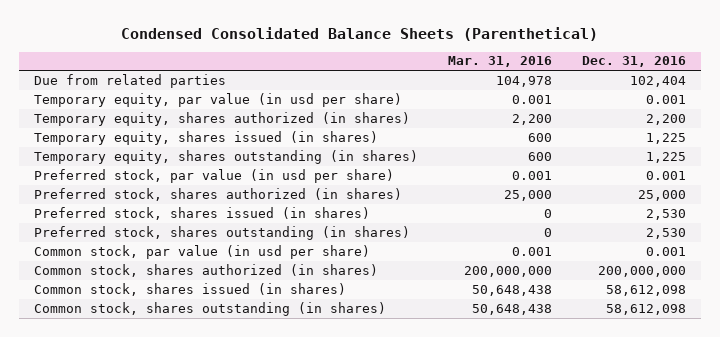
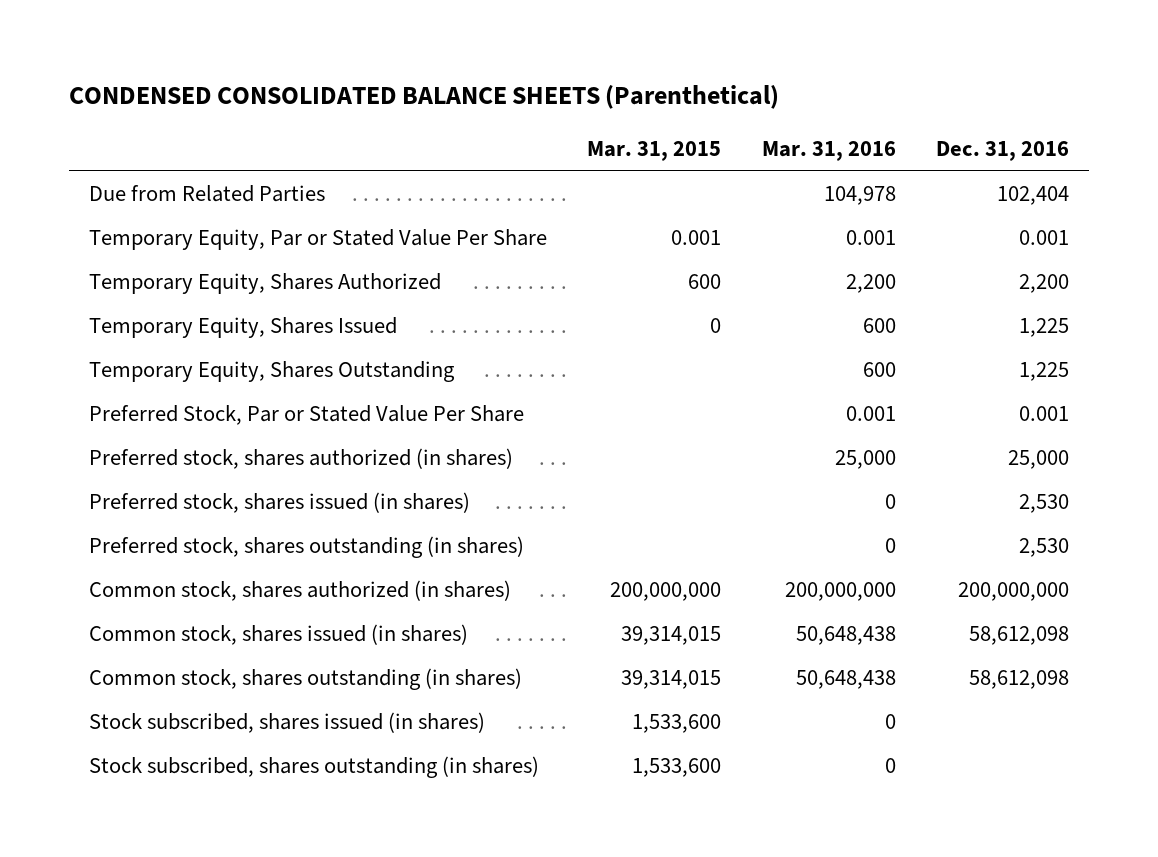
[121,26,599,41] Condensed Consolidated Balance Sheets (Parenthetical) -> [69,85,780,110] CONDENSED CONSOLIDATED BALANCE SHEETS (Parenthetical)
none -> [587,141,722,162] Mar. 31, 2015
[34,73,227,88] Due from related parties -> [89,185,326,203] Due from Related Parties
[34,92,403,107] Temporary equity, par value (in usd per share) -> [89,229,548,251] Temporary Equity, Par or Stated Value Per Share
[34,111,411,126] Temporary equity, shares authorized (in shares) -> [89,273,442,295] Temporary Equity, Shares Authorized
[34,130,379,145] Temporary equity, shares issued (in shares) -> [89,317,398,339] Temporary Equity, Shares Issued
[34,149,419,164] Temporary equity, shares outstanding (in shares) -> [89,361,456,383] Temporary Equity, Shares Outstanding
[34,168,395,183] Preferred stock, par value (in usd per share) -> [89,405,525,426] Preferred Stock, Par or Stated Value Per Share
[34,244,371,259] Common stock, par value (in usd per share) -> none
none -> [89,712,486,734] Stock subscribed, shares issued (in shares)
none -> [89,756,540,779] Stock subscribed, shares outstanding (in shares)

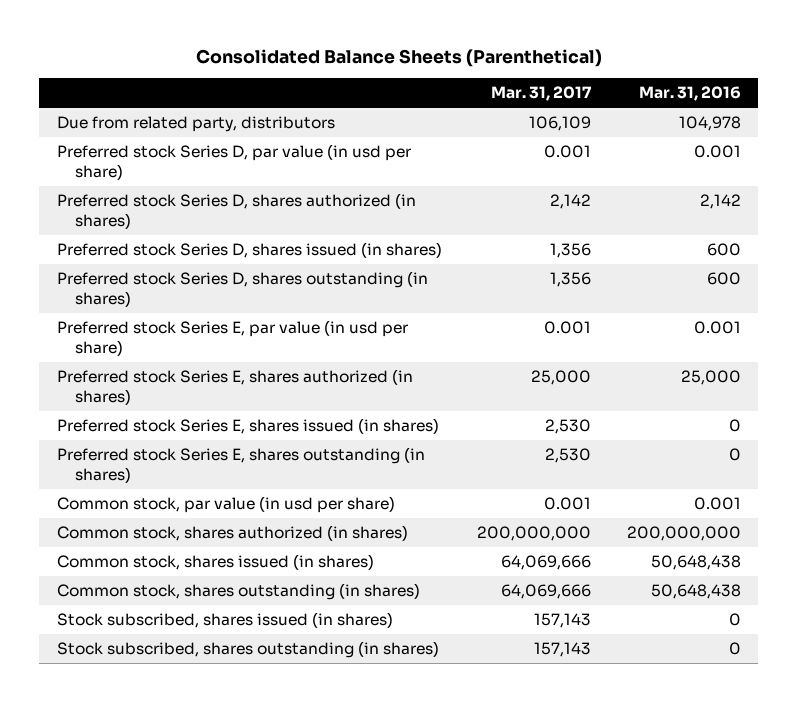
[69,85,780,110] CONDENSED CONSOLIDATED BALANCE SHEETS (Parenthetical) -> [195,48,602,67] Consolidated Balance Sheets (Parenthetical)
[587,141,722,162] Mar. 31, 2015 -> none
[935,141,1069,162] Dec. 31, 2016 -> none
none -> [491,86,593,102] Mar. 31, 2017
[89,185,326,203] Due from Related Parties -> [56,116,335,133] Due from related party, distributors
[89,229,548,251] Temporary Equity, Par or Stated Value Per Share -> [56,144,411,180] Preferred stock Series D, par value (in usd per share)
[89,273,442,295] Temporary Equity, Shares Authorized -> [56,193,416,229] Preferred stock Series D, shares authorized (in shares)
[845,274,896,294] 2,200 -> [699,194,741,210] 2,142
[89,317,398,339] Temporary Equity, Shares Issued -> [56,242,442,259] Preferred stock Series D, shares issued (in shares)
[89,361,456,383] Temporary Equity, Shares Outstanding -> [56,271,428,307] Preferred stock Series D, shares outstanding (in shares)
[89,405,525,426] Preferred Stock, Par or Stated Value Per Share -> [56,320,408,356] Preferred stock Series E, par value (in usd per share)
[89,448,514,470] Preferred stock, shares authorized (in shares) -> [56,369,413,405] Preferred stock Series E, shares authorized (in shares)
[89,492,471,514] Preferred stock, shares issued (in shares) -> [56,418,439,435] Preferred stock Series E, shares issued (in shares)
[89,536,525,559] Preferred stock, shares outstanding (in shares) -> [56,447,425,483] Preferred stock Series E, shares outstanding (in shares)
none -> [56,496,395,514] Common stock, par value (in usd per share)

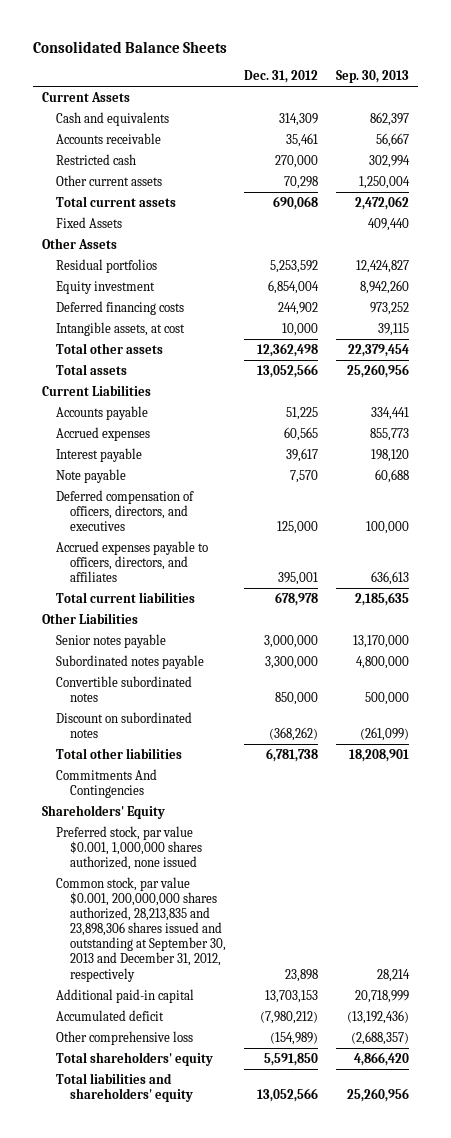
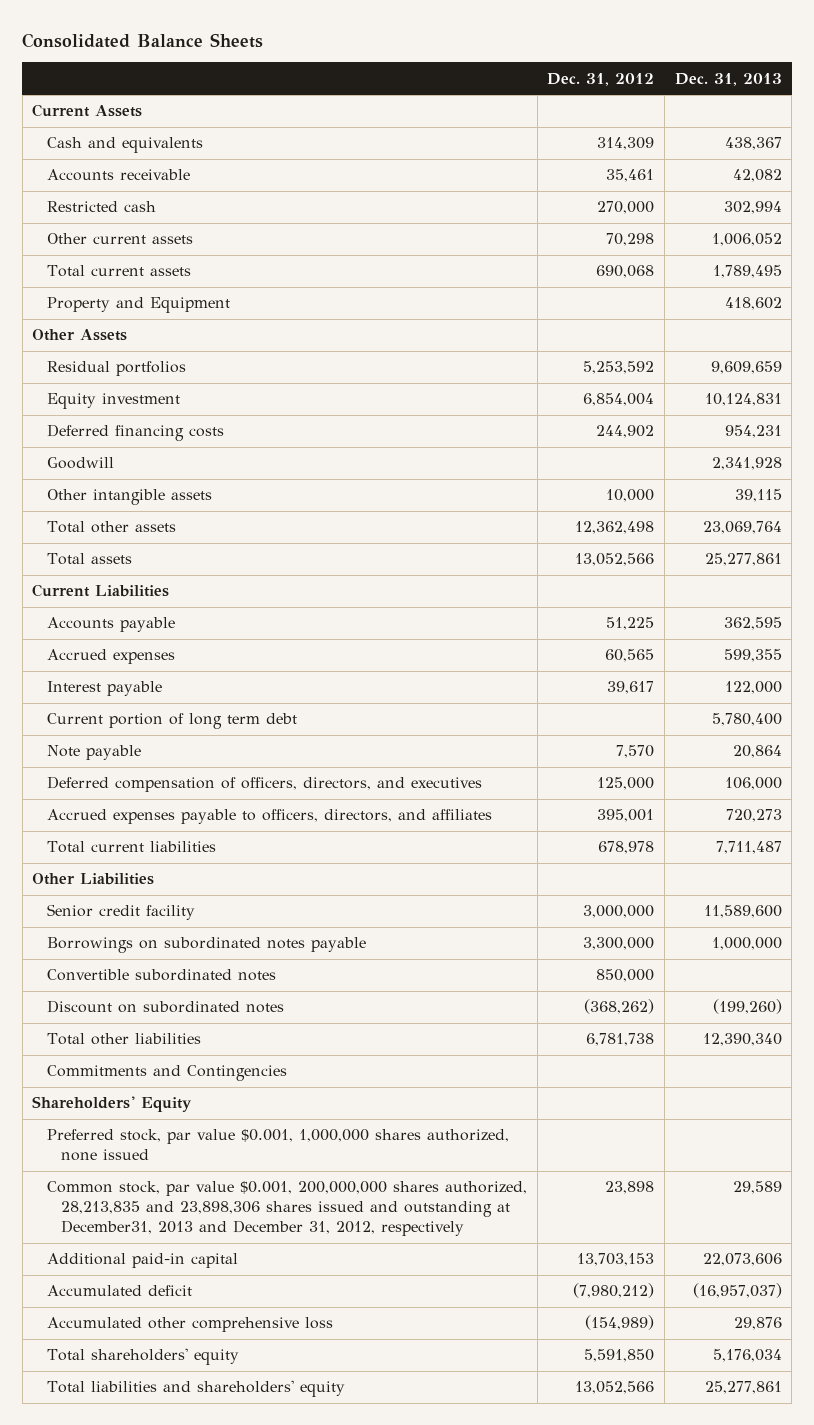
[336,70,410,84] Sep. 30, 2013 -> none
none -> [674,72,782,86] Dec. 31, 2013
[55,216,122,228] Fixed Assets -> [46,297,230,314] Property and Equipment
none -> [46,457,114,470] Goodwill
[55,321,185,336] Intangible assets, at cost -> [46,489,212,506] Other intangible assets
none -> [46,713,297,730] Current portion of long term debt
[55,633,166,648] Senior notes payable -> [46,904,195,921] Senior credit facility
[55,654,204,669] Subordinated notes payable -> [46,937,366,954] Borrowings on subordinated notes payable
[55,768,157,798] Commitments And Contingencies -> [46,1065,287,1082] Commitments and Contingencies
[55,876,227,982] Common stock, par value $0.001, 200,000,000 shares authorized, 28,213,835 and 23,898,306 shares issued and outstanding at September 30, 2013 and December 31, 2012, respectively -> [46,1181,527,1237] Common stock, par value $0.001, 200,000,000 shares authorized, 28,213,835 and 23,898,306 shares issued and outstanding at December31, 2013 and December 31, 2012, respectively
[55,1030,193,1045] Other comprehensive loss -> [46,1317,333,1333] Accumulated other comprehensive loss

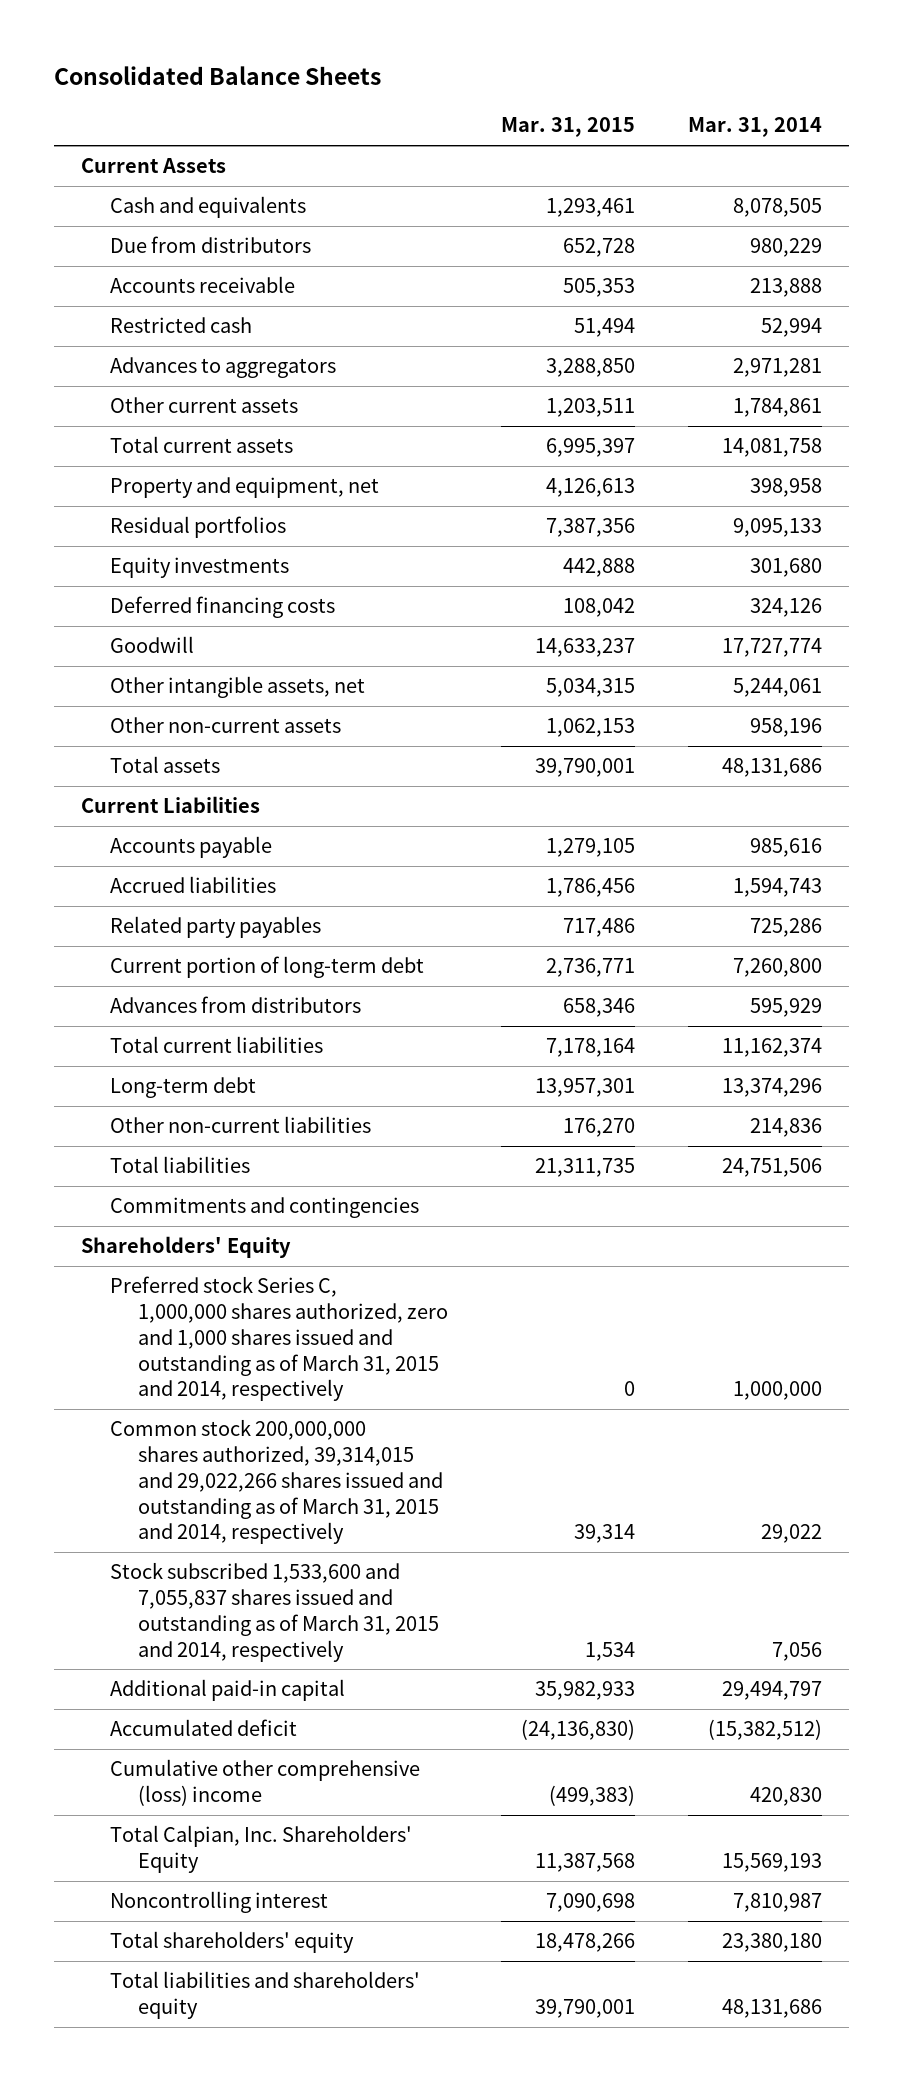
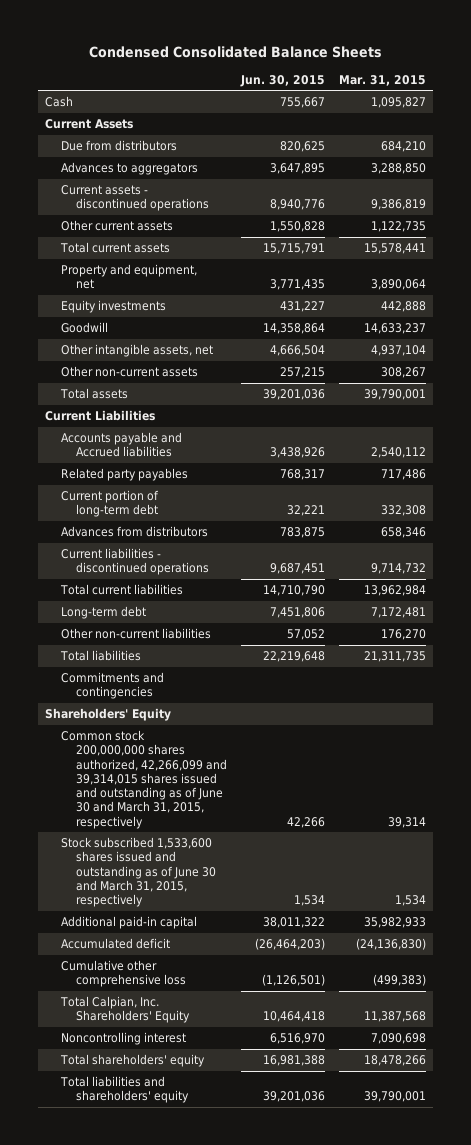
[54,66,382,86] Consolidated Balance Sheets -> [88,45,382,58] Condensed Consolidated Balance Sheets
[688,117,823,138] Mar. 31, 2014 -> none
none -> [240,75,326,88] Jun. 30, 2015
none -> [45,96,74,108] Cash
[109,196,306,219] Cash and equivalents -> none
[109,276,295,294] Accounts receivable -> none
[109,317,252,334] Restricted cash -> none
[563,238,636,258] 652,728 -> [381,141,427,153] 684,210
[109,516,286,539] Residual portfolios -> none
none -> [60,185,210,212] Current assets - discontinued operations
[546,398,636,418] 1,203,511 -> [371,221,427,233] 1,122,735
[546,438,636,458] 6,995,397 -> [364,243,427,255] 15,578,441
[546,478,636,498] 4,126,613 -> [371,279,427,291] 3,890,064
[109,596,335,619] Deferred financing costs -> none
[546,678,636,698] 5,034,315 -> [371,345,427,357] 4,937,104
[546,718,636,738] 1,062,153 -> [381,367,427,379] 308,267
[109,876,276,894] Accrued liabilities -> none
[109,836,272,859] Accounts payable -> [60,432,182,458] Accounts payable and Accrued liabilities
[546,838,636,858] 1,279,105 -> [371,447,427,459] 2,540,112
[546,958,636,978] 2,736,771 -> [381,505,427,517] 332,308
none -> [60,548,210,576] Current liabilities - discontinued operations
[546,1038,636,1058] 7,178,164 -> [364,585,427,597] 13,962,984
[535,1078,636,1098] 13,957,301 -> [371,607,427,619] 7,172,481
[109,1276,449,1402] Preferred stock Series C, 1,000,000 shares authorized, zero and 1,000 shares issued and outstanding as of March 31, 2015 and 2014, respectively -> none
[109,1419,444,1545] Common stock 200,000,000 shares authorized, 39,314,015 and 29,022,266 shares issued and outstanding as of March 31, 2015 and 2014, respectively -> [60,730,228,829] Common stock 200,000,000 shares authorized, 42,266,099 and 39,314,015 shares issued and outstanding as of June 30 and March 31, 2015, respectively
[109,1562,440,1662] Stock subscribed 1,533,600 and 7,055,837 shares issued and outstanding as of March 31, 2015 and 2014, respectively -> [60,837,217,908] Stock subscribed 1,533,600 shares issued and outstanding as of June 30 and March 31, 2015, respectively
[109,1759,420,1807] Cumulative other comprehensive (loss) income -> [60,960,187,988] Cumulative other comprehensive loss

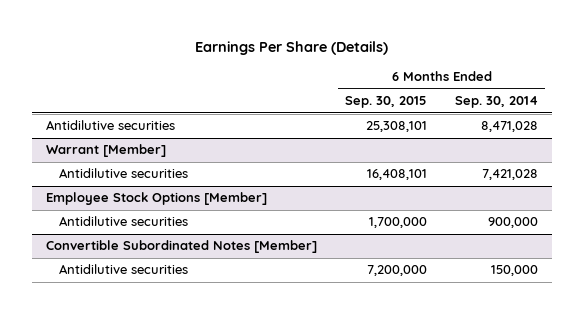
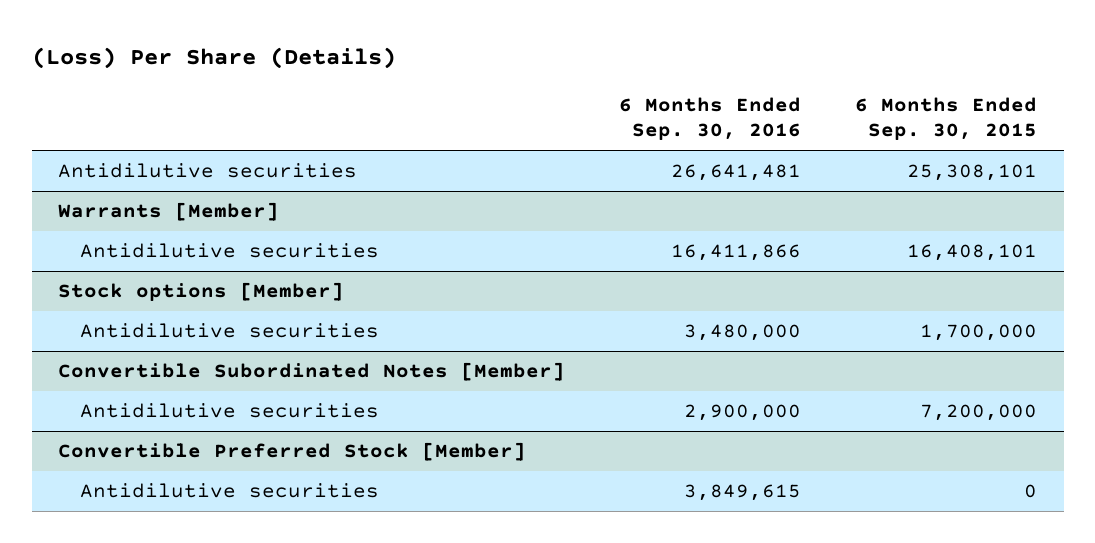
[195,41,389,56] Earnings Per Share (Details) -> [31,46,396,69] (Loss) Per Share (Details)
[455,96,539,109] Sep. 30, 2014 -> none
none -> [619,96,802,140] 6 Months Ended Sep. 30, 2016
[46,144,167,158] Warrant [Member] -> [58,202,280,222] Warrants [Member]
[46,192,268,206] Employee Stock Options [Member] -> [58,282,345,302] Stock options [Member]
none -> [58,442,527,462] Convertible Preferred Stock [Member]
none -> [80,483,380,499] Antidilutive securities

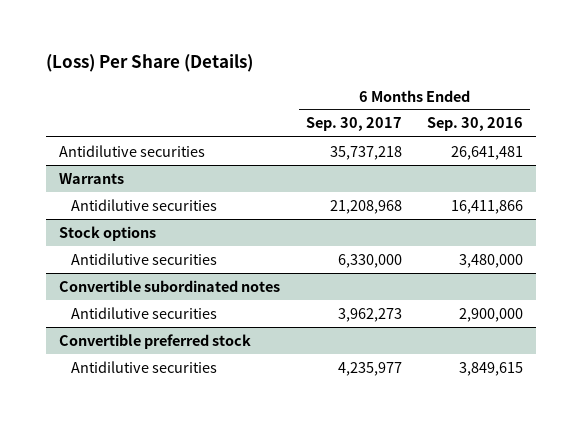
[854,96,1037,140] 6 Months Ended Sep. 30, 2015 -> none
none -> [305,117,402,132] Sep. 30, 2017
[58,202,280,222] Warrants [Member] -> [58,172,124,184] Warrants
[58,282,345,302] Stock options [Member] -> [58,225,156,241] Stock options
[58,362,566,382] Convertible Subordinated Notes [Member] -> [58,279,280,292] Convertible subordinated notes
[58,442,527,462] Convertible Preferred Stock [Member] -> [58,333,251,349] Convertible preferred stock

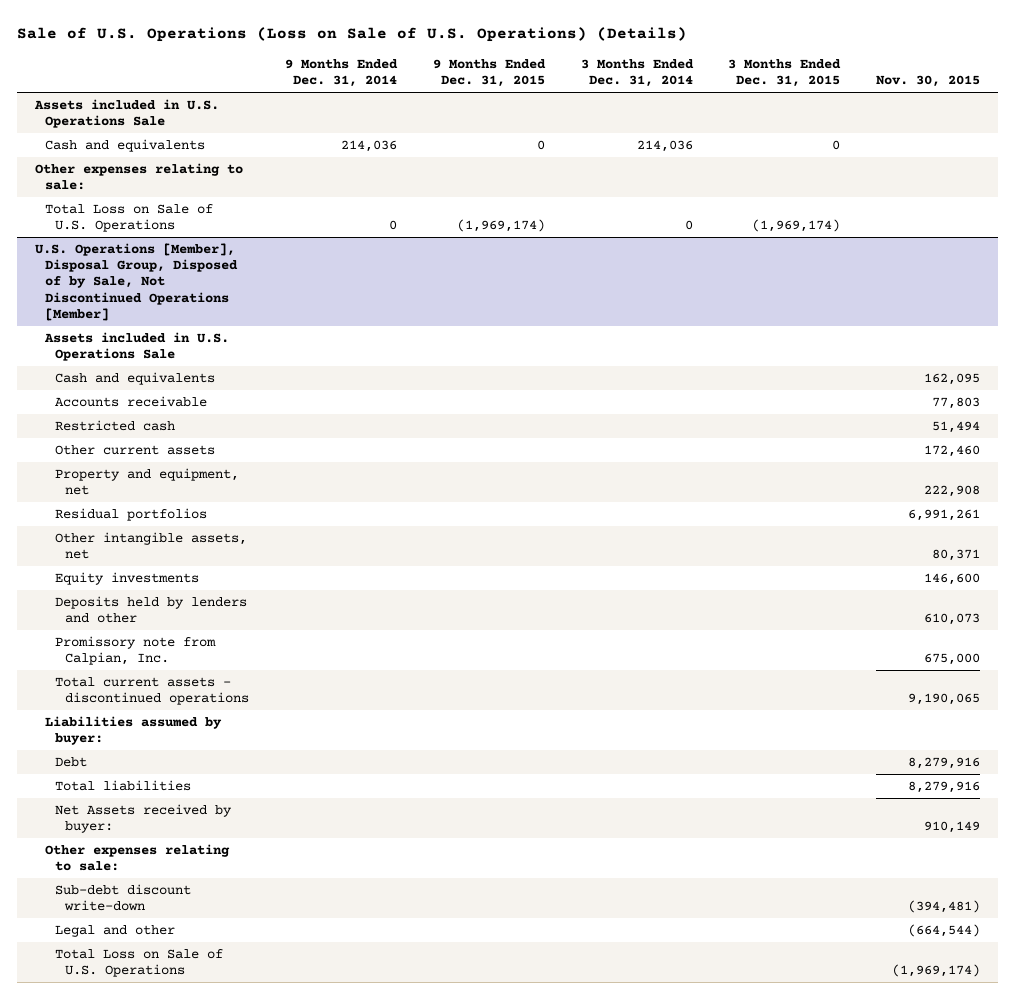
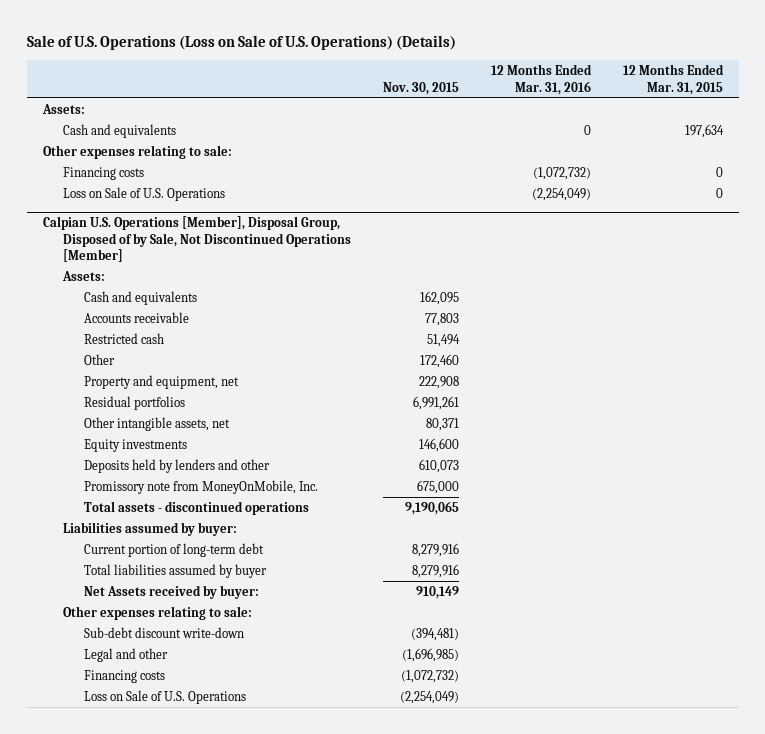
[284,59,398,88] 9 Months Ended Dec. 31, 2014 -> none
[432,59,546,88] 9 Months Ended Dec. 31, 2015 -> none
[580,59,694,88] 3 Months Ended Dec. 31, 2014 -> none
[728,59,842,88] 3 Months Ended Dec. 31, 2015 -> none
none -> [490,64,592,95] 12 Months Ended Mar. 31, 2016
none -> [622,64,724,95] 12 Months Ended Mar. 31, 2015
[33,98,219,129] Assets included in U.S. Operations Sale -> [41,103,85,114] Assets:
none -> [63,166,145,180] Financing costs
[44,203,213,233] Total Loss on Sale of U.S. Operations -> [63,186,226,201] Loss on Sale of U.S. Operations
[34,242,238,322] U.S. Operations [Member], Disposal Group, Disposed of by Sale, Not Discontinued Operations [Member] -> [42,216,352,263] Calpian U.S. Operations [Member], Disposal Group, Disposed of by Sale, Not Discontinued Operations [Member]
[43,331,229,362] Assets included in U.S. Operations Sale -> [62,270,106,281] Assets:
[54,444,215,455] Other current assets -> [83,353,115,365] Other
[54,635,216,666] Promissory note from Calpian, Inc. -> [83,479,318,494] Promissory note from MoneyOnMobile, Inc.
[54,676,249,706] Total current assets - discontinued operations -> [83,500,309,515] Total assets - discontinued operations
[54,756,87,767] Debt -> [83,542,264,557] Current portion of long-term debt
[54,779,191,791] Total liabilities -> [83,563,267,578] Total liabilities assumed by buyer
[908,923,981,937] (664,544) -> [402,647,460,662] (1,696,985)
none -> [83,669,165,683] Financing costs
[54,948,223,978] Total Loss on Sale of U.S. Operations -> [83,689,246,704] Loss on Sale of U.S. Operations
[892,964,981,978] (1,969,174) -> [400,690,460,704] (2,254,049)

